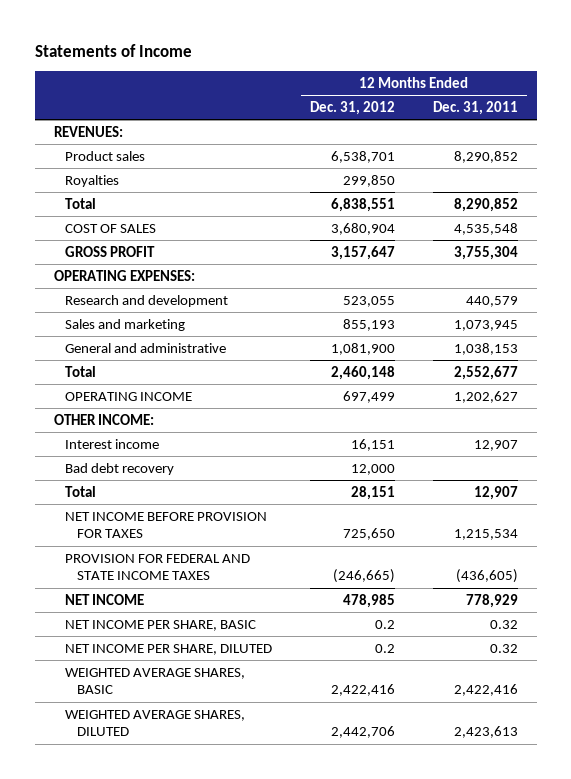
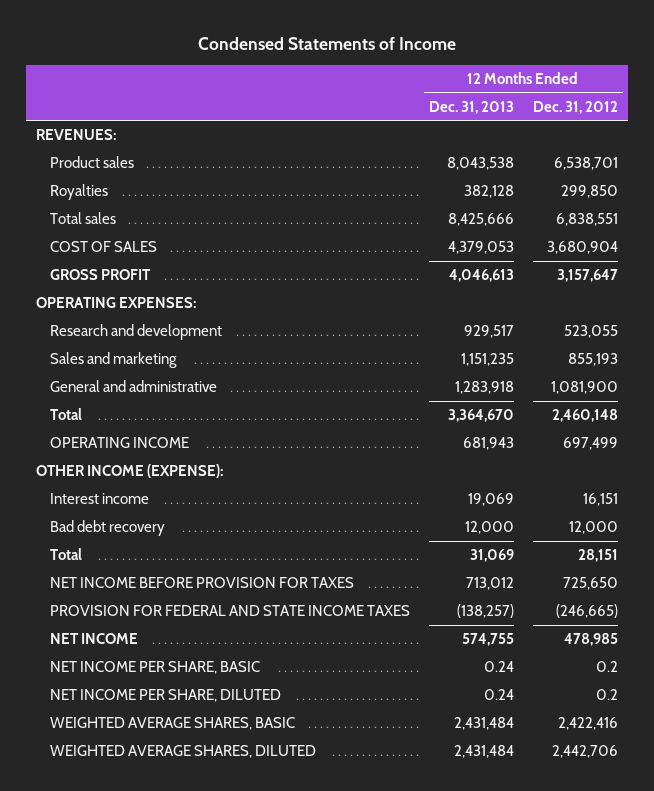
[34,43,192,57] Statements of Income -> [197,36,456,50] Condensed Statements of Income
[432,100,518,115] Dec. 31, 2011 -> none
none -> [428,100,514,114] Dec. 31, 2013
[65,197,97,209] Total -> [49,212,116,225] Total sales
[53,413,154,425] OTHER INCOME: -> [35,464,223,479] OTHER INCOME (EXPENSE):

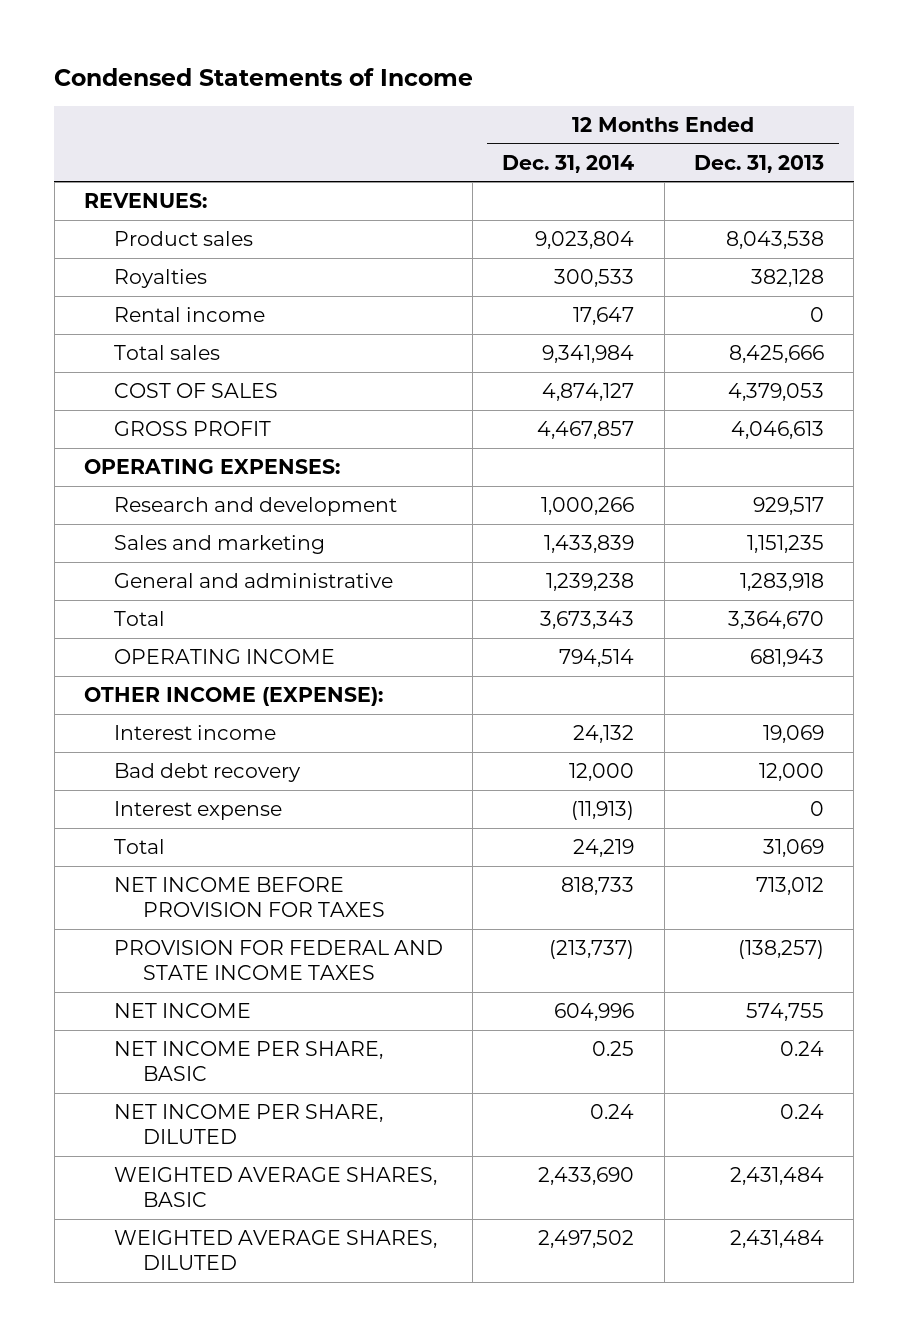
[533,100,619,114] Dec. 31, 2012 -> none
none -> [502,154,635,173] Dec. 31, 2014
none -> [113,306,265,322] Rental income
none -> [113,800,282,820] Interest expense

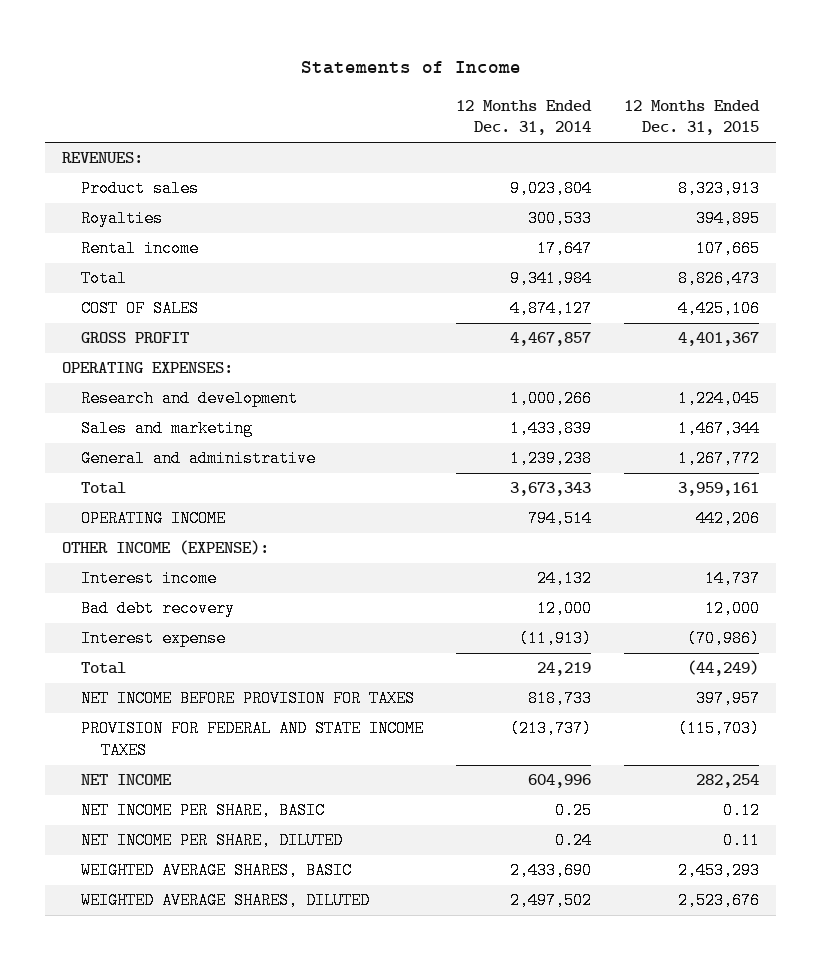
[54,67,474,86] Condensed Statements of Income -> [300,60,521,74] Statements of Income
[694,154,825,173] Dec. 31, 2013 -> none
none -> [624,99,761,136] 12 Months Ended Dec. 31, 2015
[113,344,220,360] Total sales -> [81,270,128,288] Total

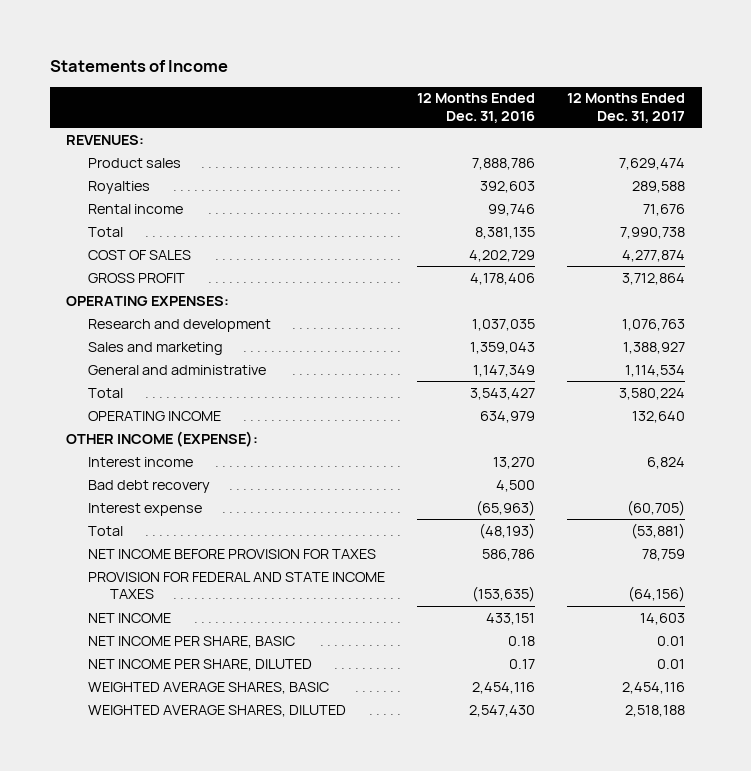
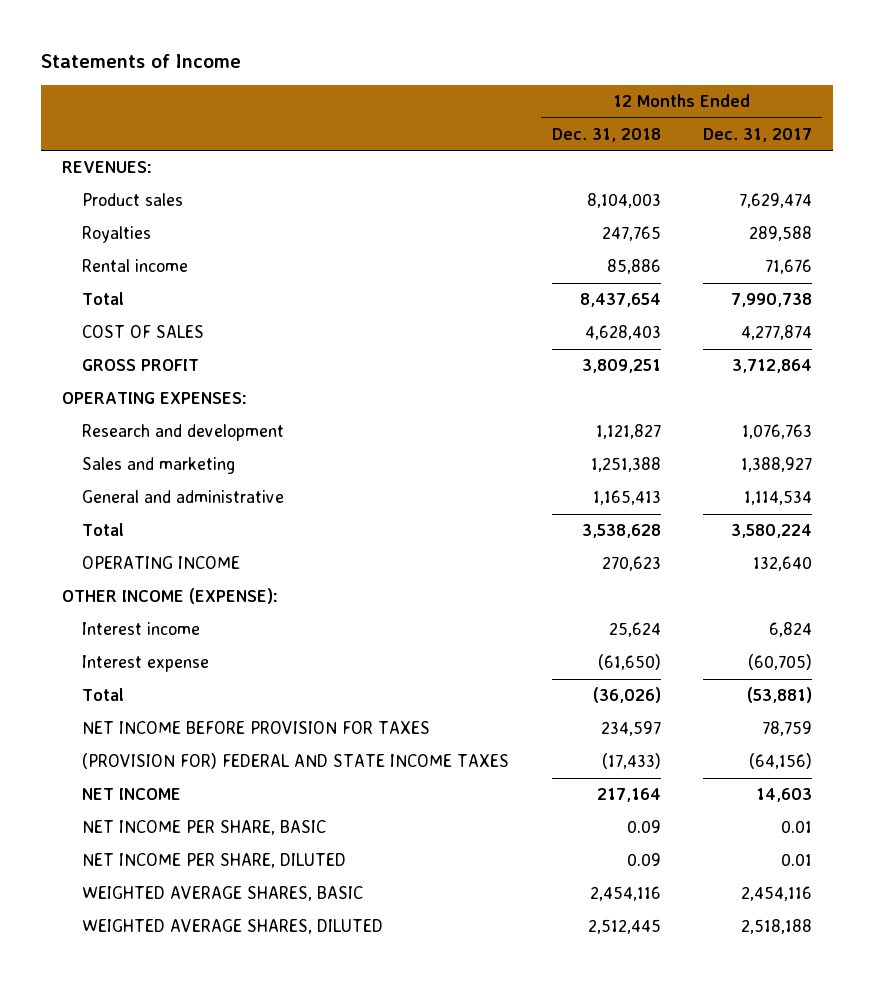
[417,93,536,123] 12 Months Ended Dec. 31, 2016 -> none
none -> [551,127,661,142] Dec. 31, 2018
[87,479,210,493] Bad debt recovery -> none
[87,571,385,600] PROVISION FOR FEDERAL AND STATE INCOME TAXES -> [82,753,510,770] (PROVISION FOR) FEDERAL AND STATE INCOME TAXES

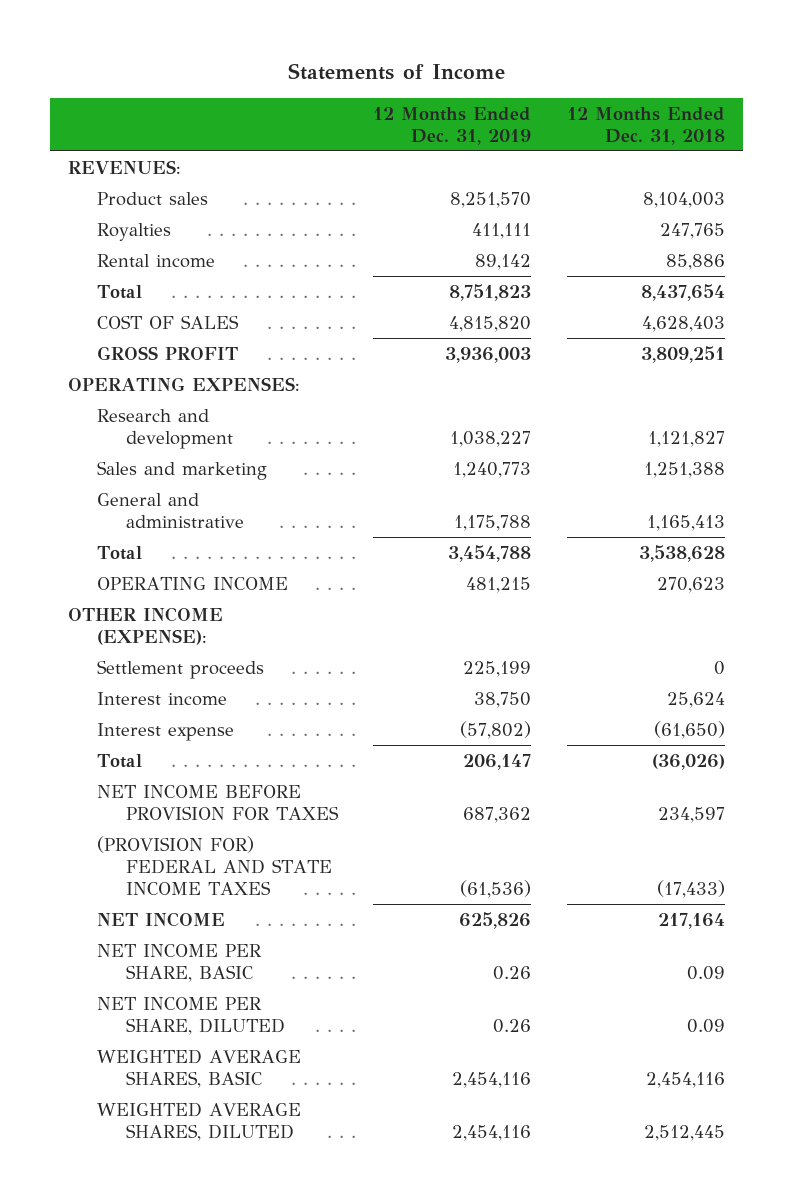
[702,127,812,142] Dec. 31, 2017 -> none
none -> [373,106,532,145] 12 Months Ended Dec. 31, 2019
none -> [96,660,264,680] Settlement proceeds

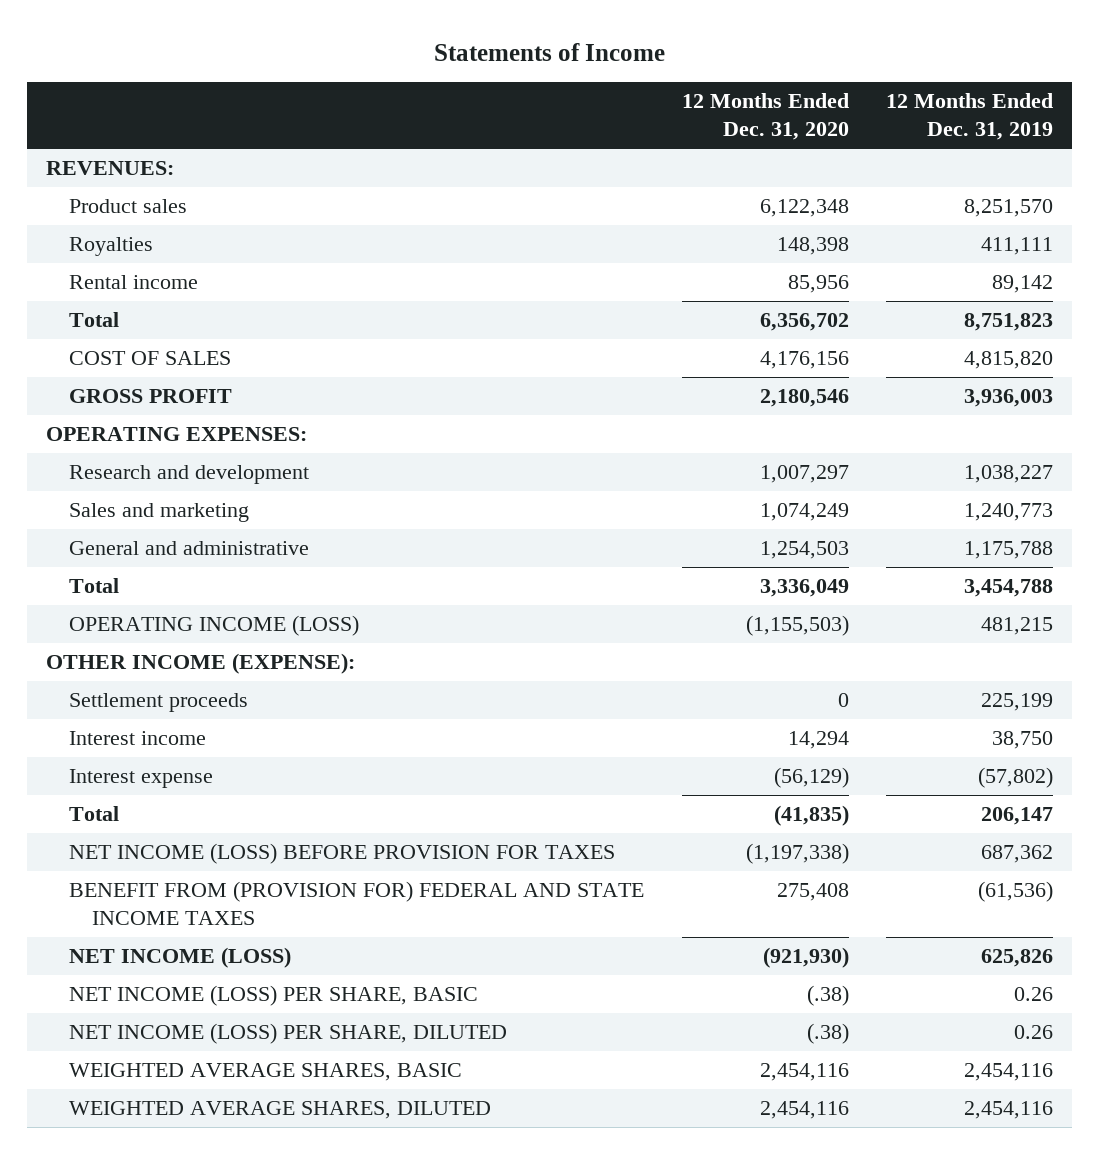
[567,106,726,145] 12 Months Ended Dec. 31, 2018 -> none
none -> [681,93,849,141] 12 Months Ended Dec. 31, 2020
[96,577,288,591] OPERATING INCOME -> [68,614,359,636] OPERATING INCOME (LOSS)
[96,785,339,821] NET INCOME BEFORE PROVISION FOR TAXES -> [68,842,615,864] NET INCOME (LOSS) BEFORE PROVISION FOR TAXES
[96,836,332,896] (PROVISION FOR) FEDERAL AND STATE INCOME TAXES -> [68,880,644,926] BENEFIT FROM (PROVISION FOR) FEDERAL AND STATE INCOME TAXES
[96,912,225,928] NET INCOME -> [68,946,291,968] NET INCOME (LOSS)
[96,944,262,983] NET INCOME PER SHARE, BASIC -> [68,984,478,1006] NET INCOME (LOSS) PER SHARE, BASIC
[96,997,285,1036] NET INCOME PER SHARE, DILUTED -> [68,1022,507,1044] NET INCOME (LOSS) PER SHARE, DILUTED

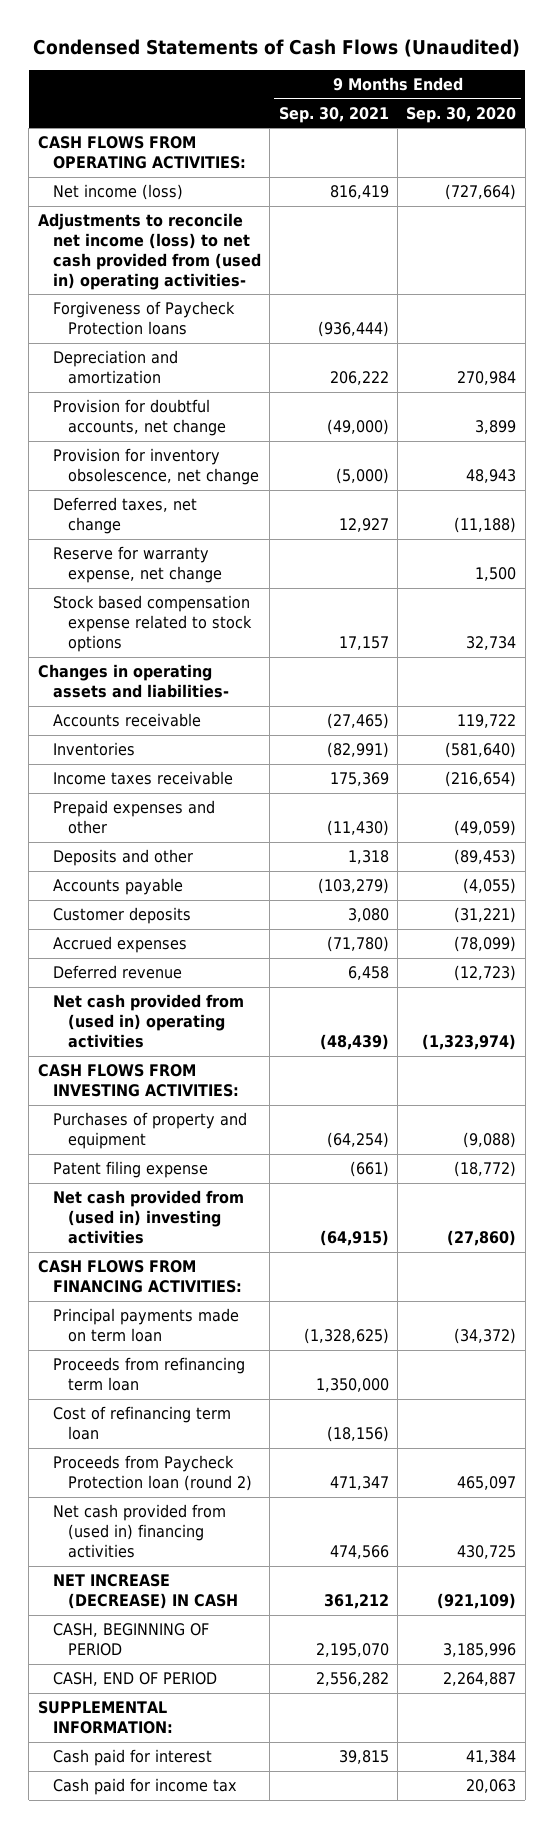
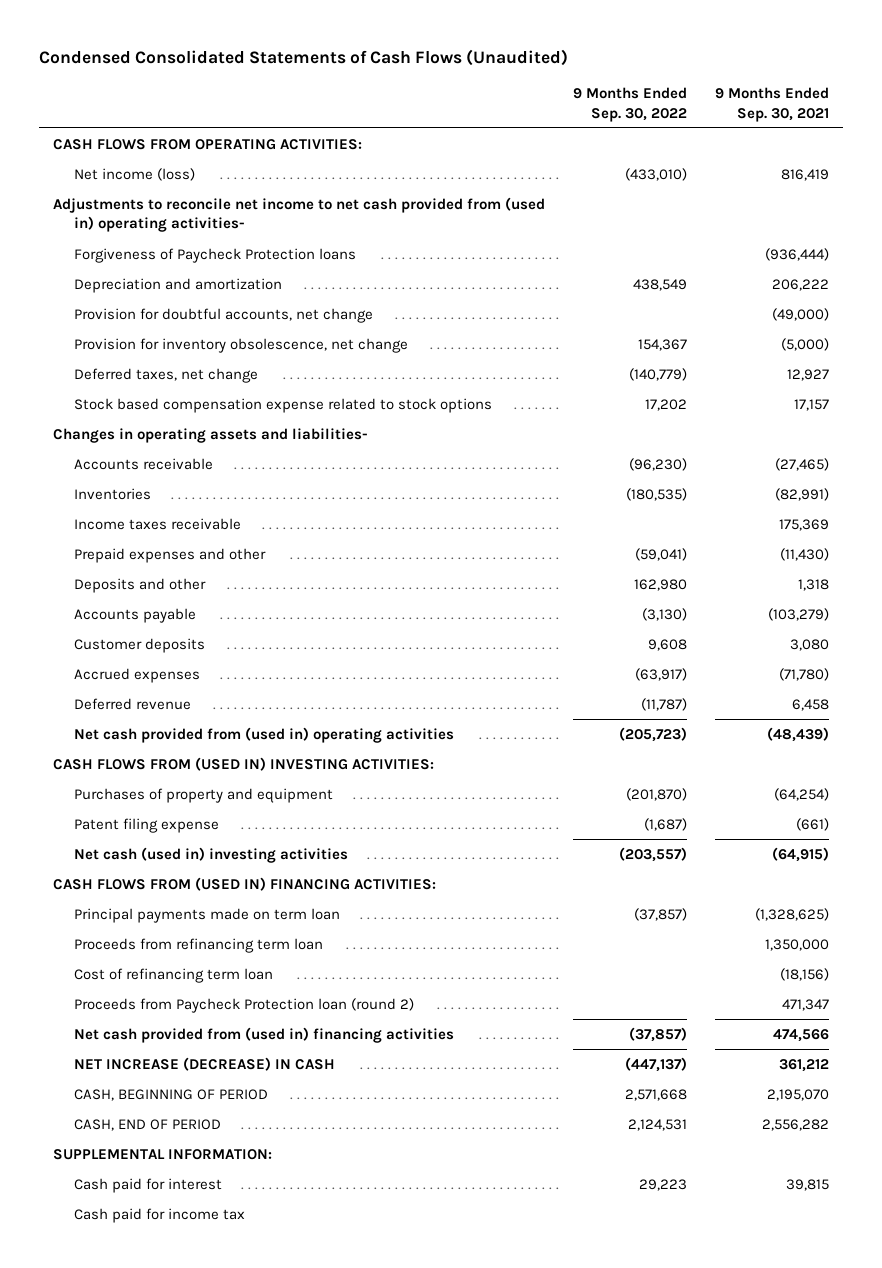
[33,38,521,57] Condensed Statements of Cash Flows (Unaudited) -> [39,48,569,66] Condensed Consolidated Statements of Cash Flows (Unaudited)
[406,106,517,123] Sep. 30, 2020 -> none
none -> [573,87,688,122] 9 Months Ended Sep. 30, 2022
[37,213,262,290] Adjustments to reconcile net income (loss) to net cash provided from (used in) operating activities- -> [53,196,546,233] Adjustments to reconcile net income to net cash provided from (used in) operating activities-
[53,546,223,584] Reserve for warranty expense, net change -> none
[37,1064,240,1098] CASH FLOWS FROM INVESTING ACTIVITIES: -> [53,756,435,771] CASH FLOWS FROM (USED IN) INVESTING ACTIVITIES:
[53,1190,245,1244] Net cash provided from (used in) investing activities -> [74,846,349,863] Net cash (used in) investing activities
[37,1260,243,1294] CASH FLOWS FROM FINANCING ACTIVITIES: -> [53,876,437,891] CASH FLOWS FROM (USED IN) FINANCING ACTIVITIES:

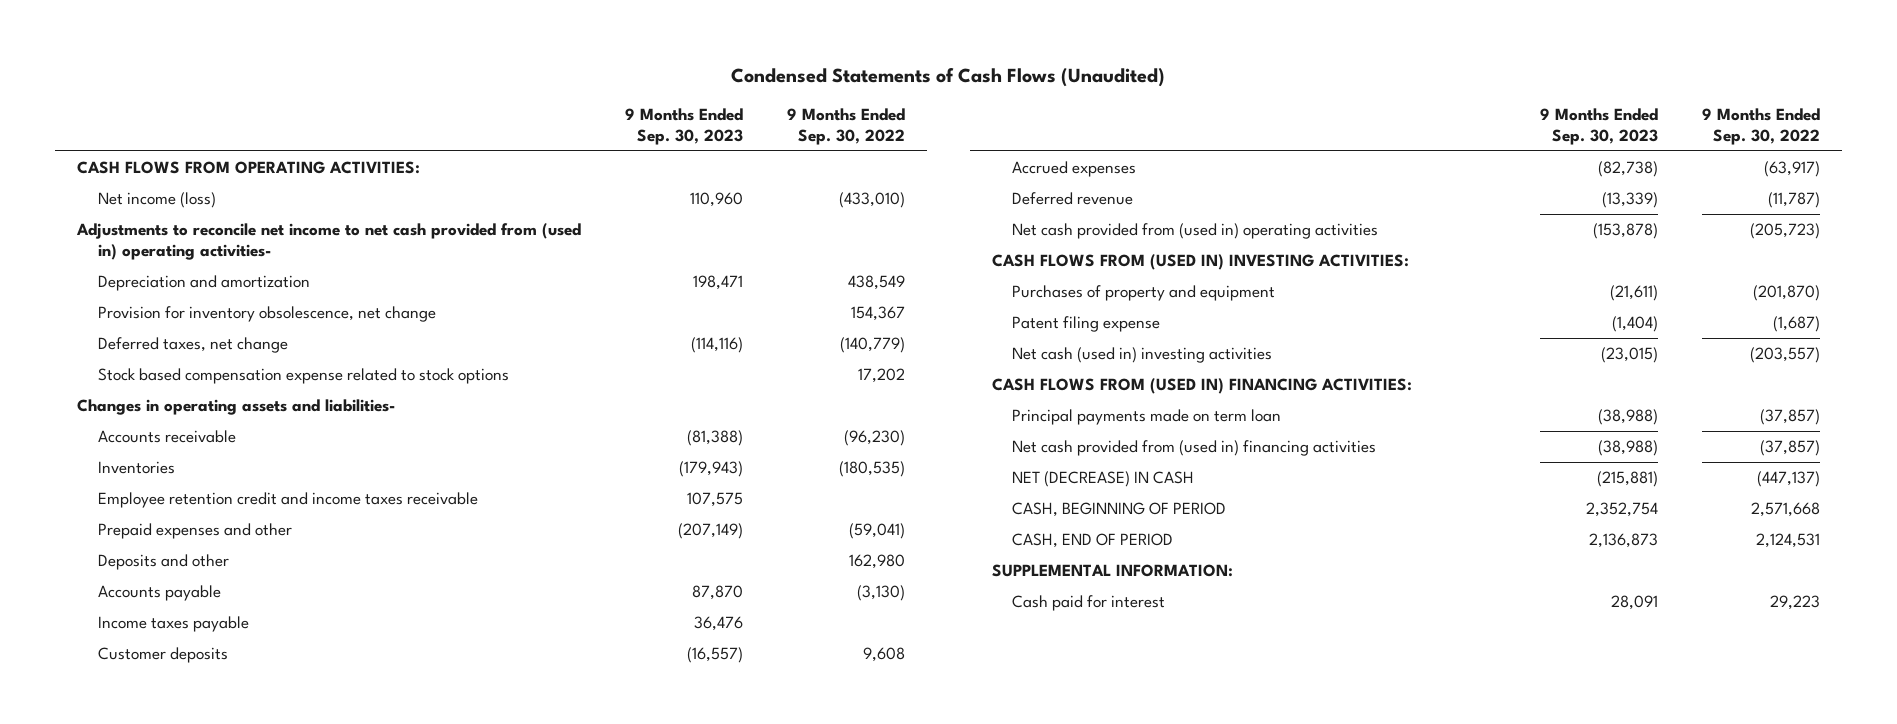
[39,48,569,66] Condensed Consolidated Statements of Cash Flows (Unaudited) -> [731,67,1166,87] Condensed Statements of Cash Flows (Unaudited)
[715,87,830,122] 9 Months Ended Sep. 30, 2021 -> none
none -> [625,108,744,145] 9 Months Ended Sep. 30, 2023
[74,247,357,263] Forgiveness of Paycheck Protection loans -> none
[74,307,374,323] Provision for doubtful accounts, net change -> none
[74,517,242,530] Income taxes receivable -> [97,492,478,509] Employee retention credit and income taxes receivable
none -> [97,616,249,633] Income taxes payable
[74,937,324,953] Proceeds from refinancing term loan -> none
[74,967,274,983] Cost of refinancing term loan -> none
[74,997,415,1013] Proceeds from Paycheck Protection loan (round 2) -> none
[74,1056,336,1071] NET INCREASE (DECREASE) IN CASH -> [1012,471,1195,488] NET (DECREASE) IN CASH
[74,1207,246,1223] Cash paid for income tax -> none

